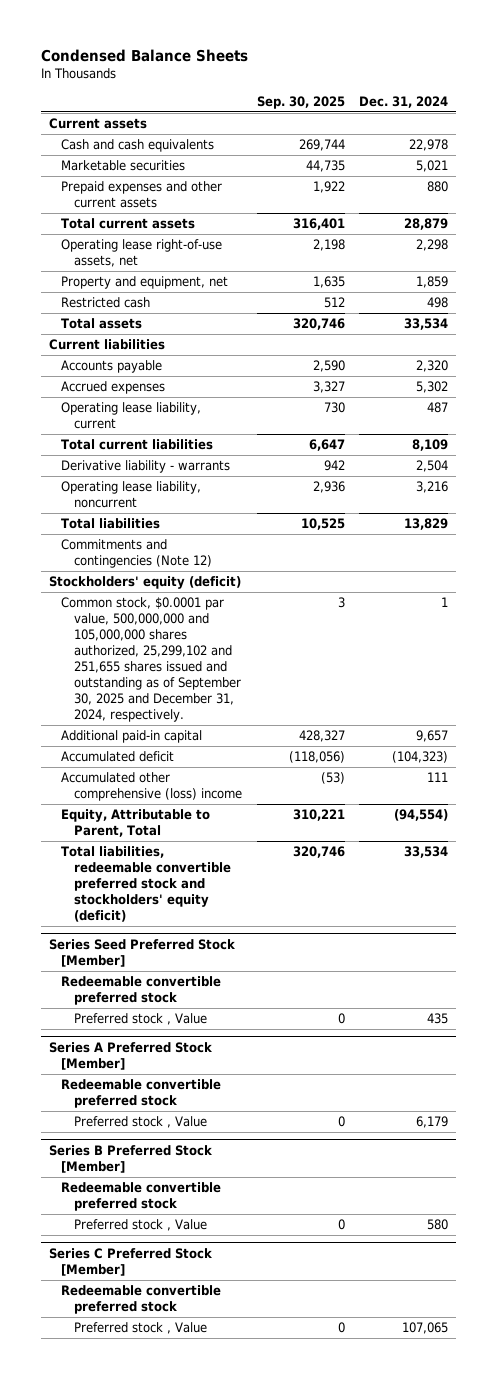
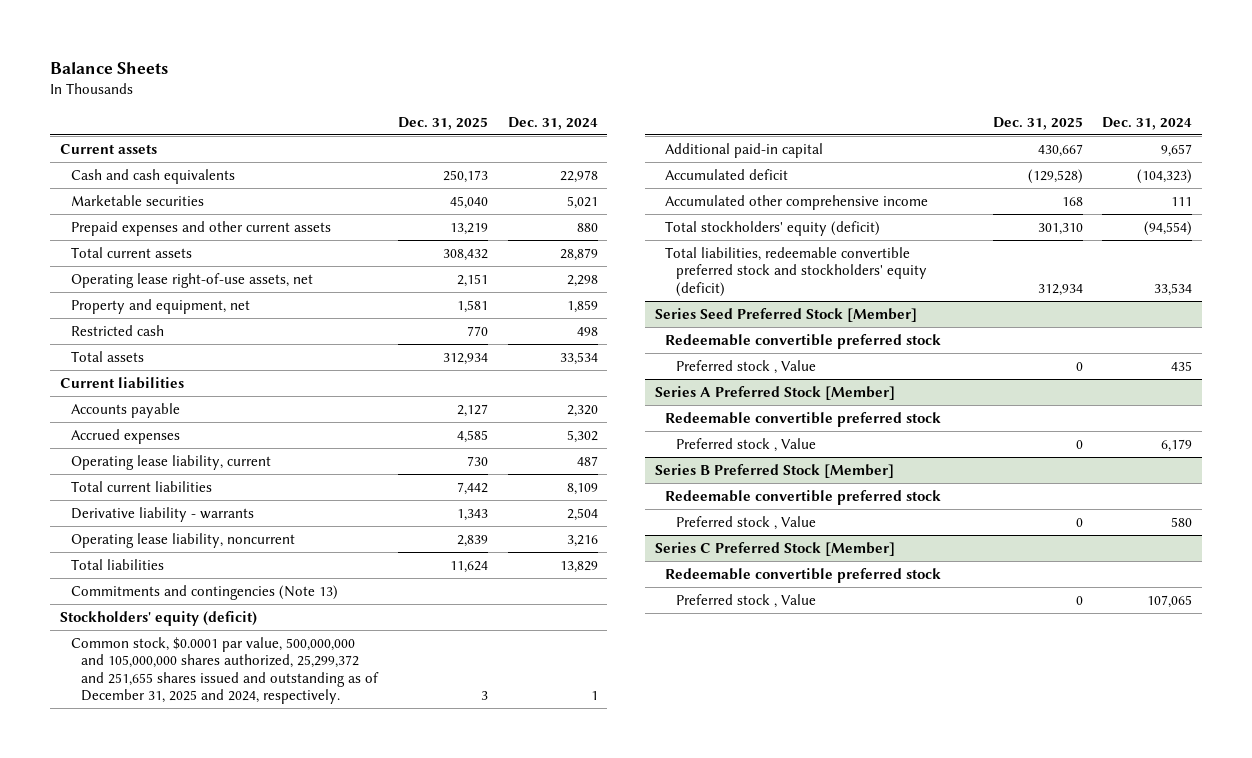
[41,48,249,62] Condensed Balance Sheets -> [50,61,169,74] Balance Sheets
[256,95,345,109] Sep. 30, 2025 -> none
none -> [397,116,488,130] Dec. 31, 2025
[61,539,213,569] Commitments and contingencies (Note 12) -> [70,584,338,600] Commitments and contingencies (Note 13)
[61,597,242,722] Common stock, $0.0001 par value, 500,000,000 and 105,000,000 shares authorized, 25,299,102 and 251,655 shares issued and outstanding as of September 30, 2025 and December 31, 2024, respectively. -> [70,636,380,704] Common stock, $0.0001 par value, 500,000,000 and 105,000,000 shares authorized, 25,299,372 and 251,655 shares issued and outstanding as of December 31, 2025 and 2024, respectively.
[61,772,243,802] Accumulated other comprehensive (loss) income -> [665,194,929,210] Accumulated other comprehensive income
[61,809,211,838] Equity, Attributable to Parent, Total -> [665,220,881,236] Total stockholders' equity (deficit)

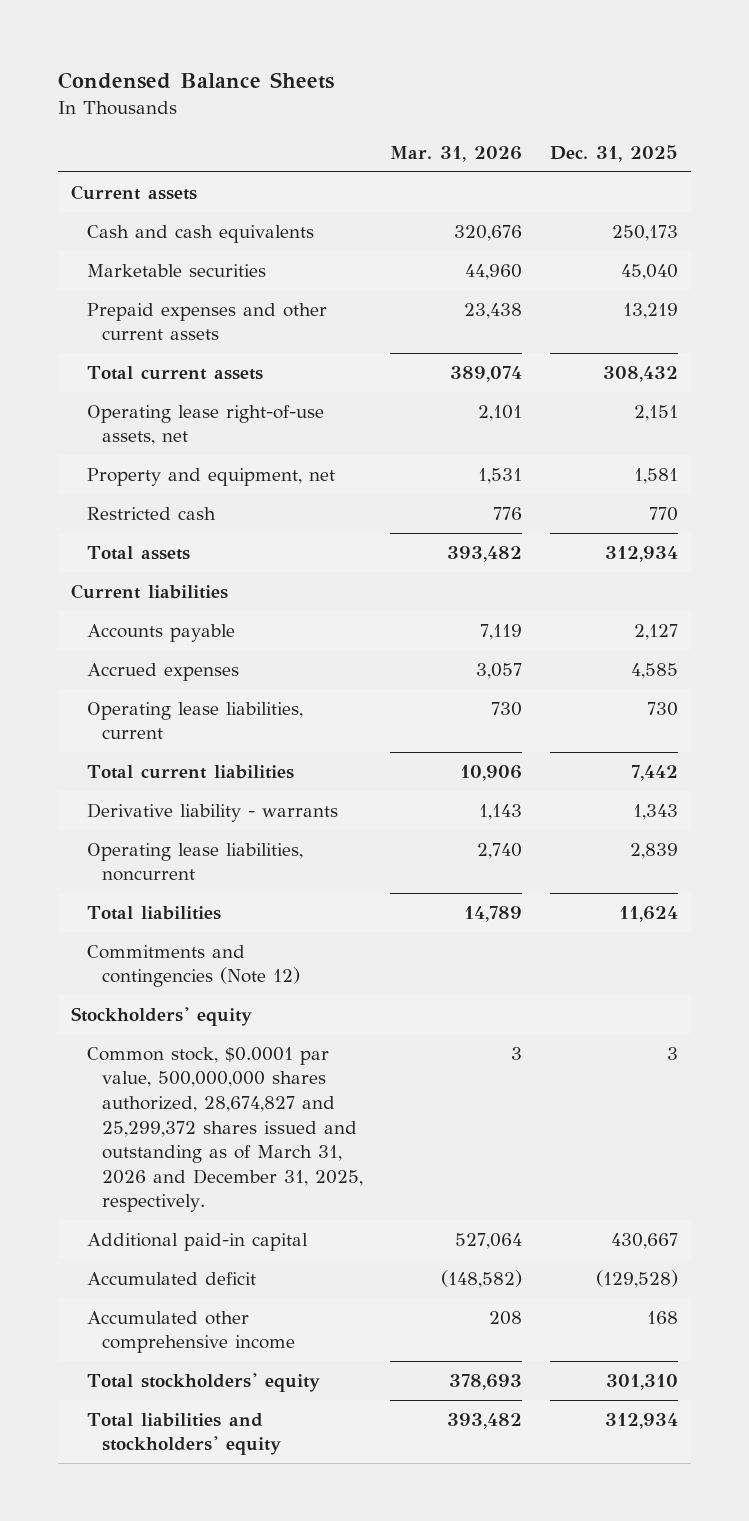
[50,61,169,74] Balance Sheets -> [57,71,334,89] Condensed Balance Sheets
[507,116,598,130] Dec. 31, 2024 -> none
none -> [390,145,523,162] Mar. 31, 2026
[70,454,271,470] Operating lease liability, current -> [86,701,303,740] Operating lease liabilities, current
[70,532,295,548] Operating lease liability, noncurrent -> [86,842,303,882] Operating lease liabilities, noncurrent
[70,584,338,600] Commitments and contingencies (Note 13) -> [86,944,301,988] Commitments and contingencies (Note 12)
[60,610,258,626] Stockholders' equity (deficit) -> [71,1006,253,1026] Stockholders' equity
[70,636,380,704] Common stock, $0.0001 par value, 500,000,000 and 105,000,000 shares authorized, 25,299,372 and 251,655 shares issued and outstanding as of December 31, 2025 and 2024, respectively. -> [86,1046,364,1213] Common stock, $0.0001 par value, 500,000,000 shares authorized, 28,674,827 and 25,299,372 shares issued and outstanding as of March 31, 2026 and December 31, 2025, respectively.
[654,307,917,322] Series Seed Preferred Stock [Member] -> none
[665,333,942,349] Redeemable convertible preferred stock -> none
[676,359,817,374] Preferred stock , Value -> none
[654,385,895,400] Series A Preferred Stock [Member] -> none
[665,411,942,427] Redeemable convertible preferred stock -> none
[676,437,817,452] Preferred stock , Value -> none
[654,463,894,478] Series B Preferred Stock [Member] -> none
[665,489,942,505] Redeemable convertible preferred stock -> none
[676,515,817,530] Preferred stock , Value -> none
[654,541,895,556] Series C Preferred Stock [Member] -> none
[665,567,942,583] Redeemable convertible preferred stock -> none
[676,593,817,608] Preferred stock , Value -> none
[665,220,881,236] Total stockholders' equity (deficit) -> [86,1372,320,1392] Total stockholders' equity
[665,246,928,297] Total liabilities, redeemable convertible preferred stock and stockholders' equity (deficit) -> [86,1412,282,1456] Total liabilities and stockholders' equity

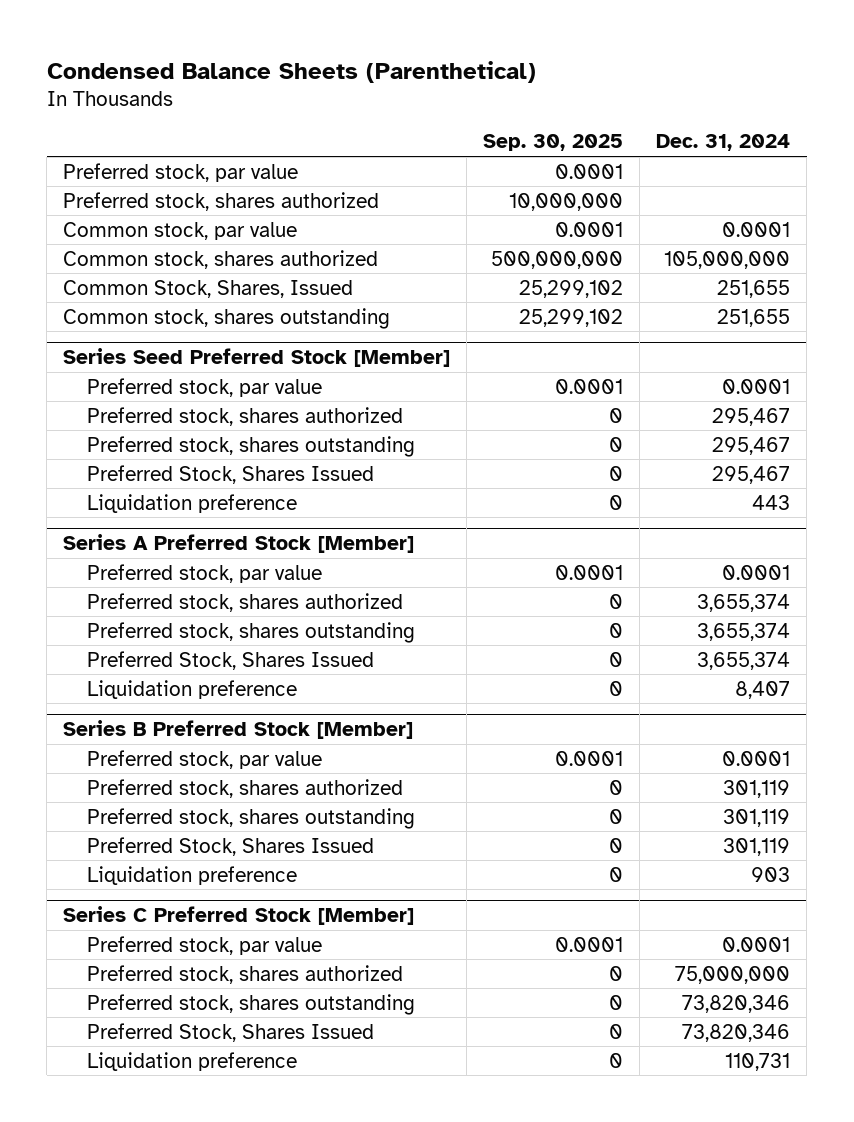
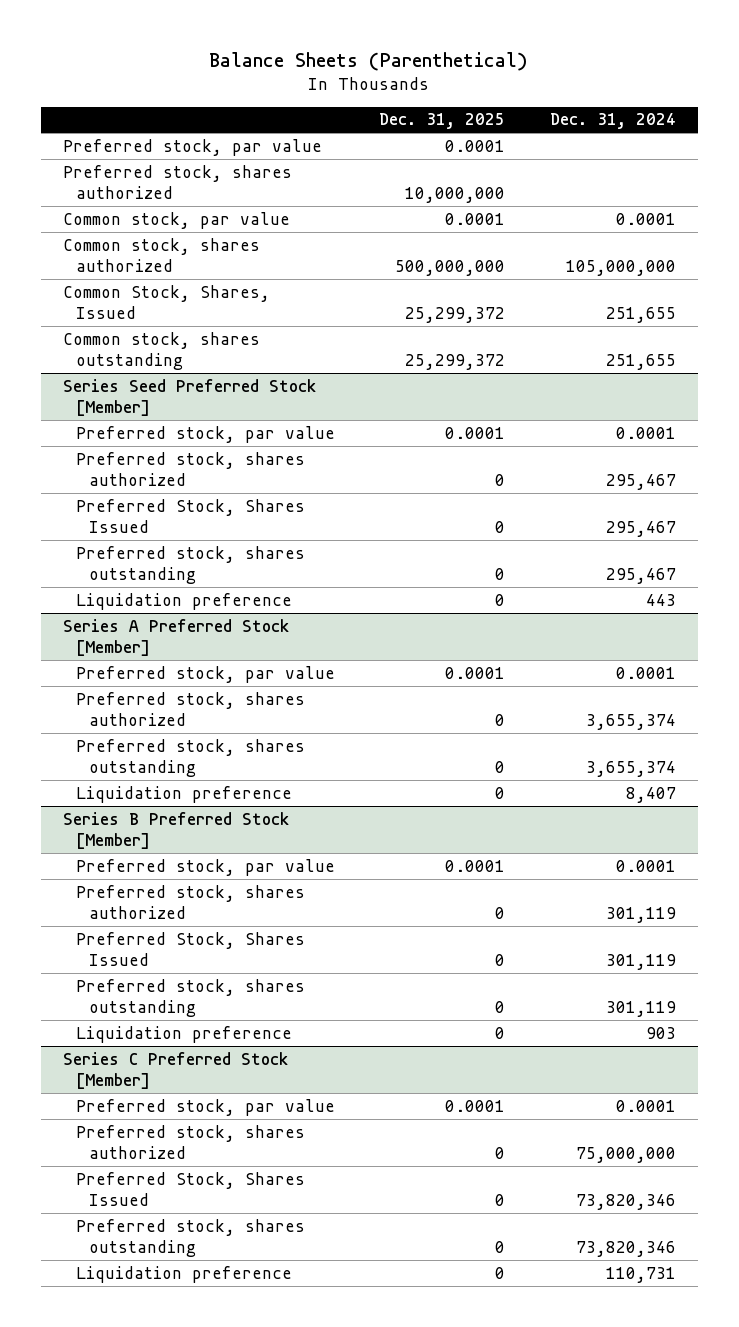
[46,60,536,83] Condensed Balance Sheets (Parenthetical) -> [209,52,529,72] Balance Sheets (Parenthetical)
[483,134,624,152] Sep. 30, 2025 -> none
none -> [379,113,506,130] Dec. 31, 2025
[86,435,415,457] Preferred stock, shares outstanding -> [76,545,306,585] Preferred stock, shares outstanding
[86,650,374,670] Preferred Stock, Shares Issued -> none
[86,807,415,829] Preferred stock, shares outstanding -> [76,978,306,1018] Preferred stock, shares outstanding
[86,993,415,1015] Preferred stock, shares outstanding -> [76,1218,306,1258] Preferred stock, shares outstanding

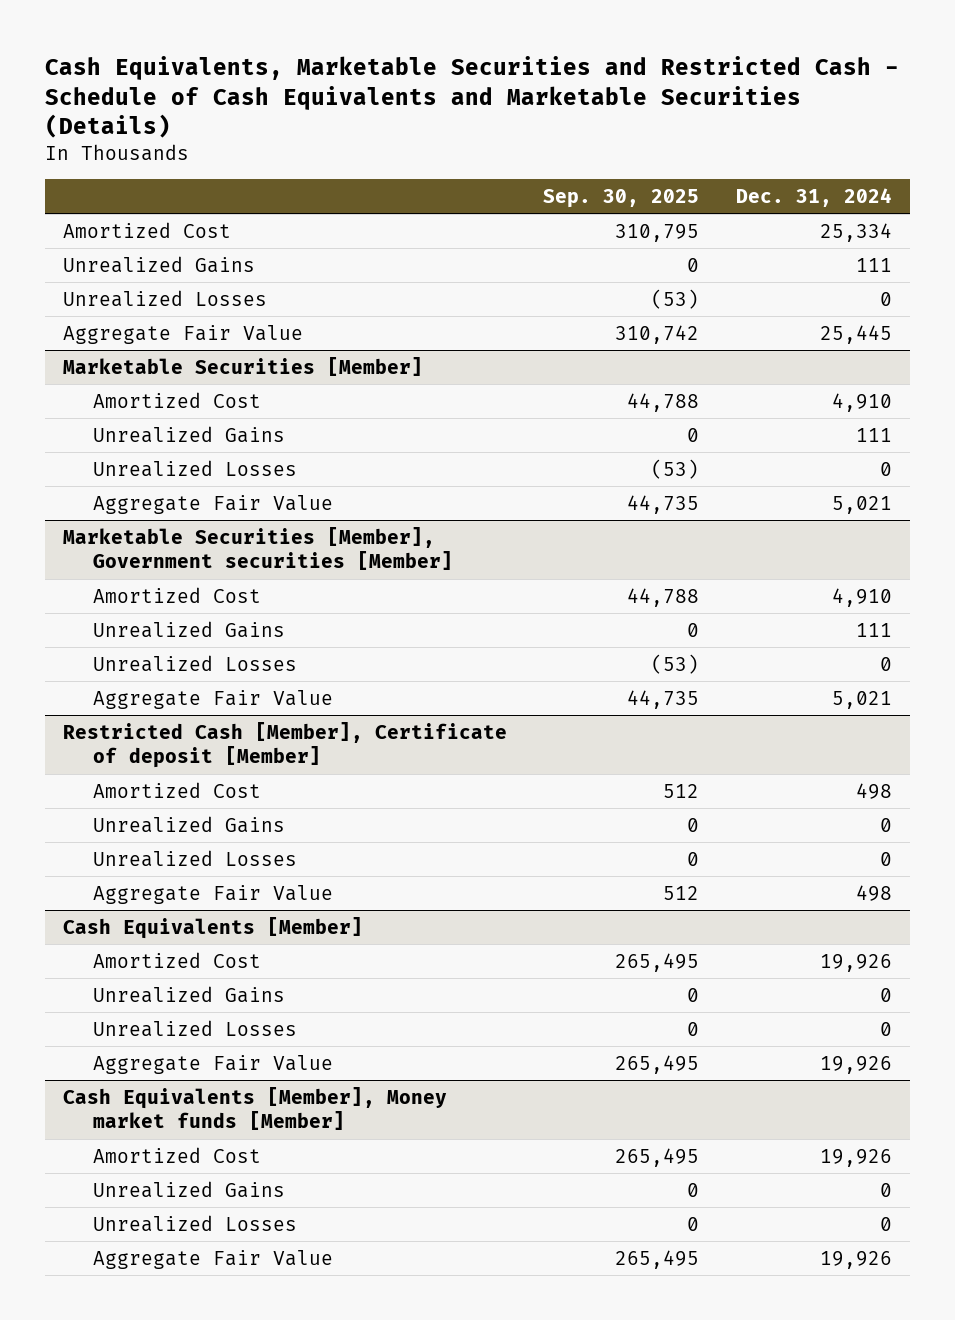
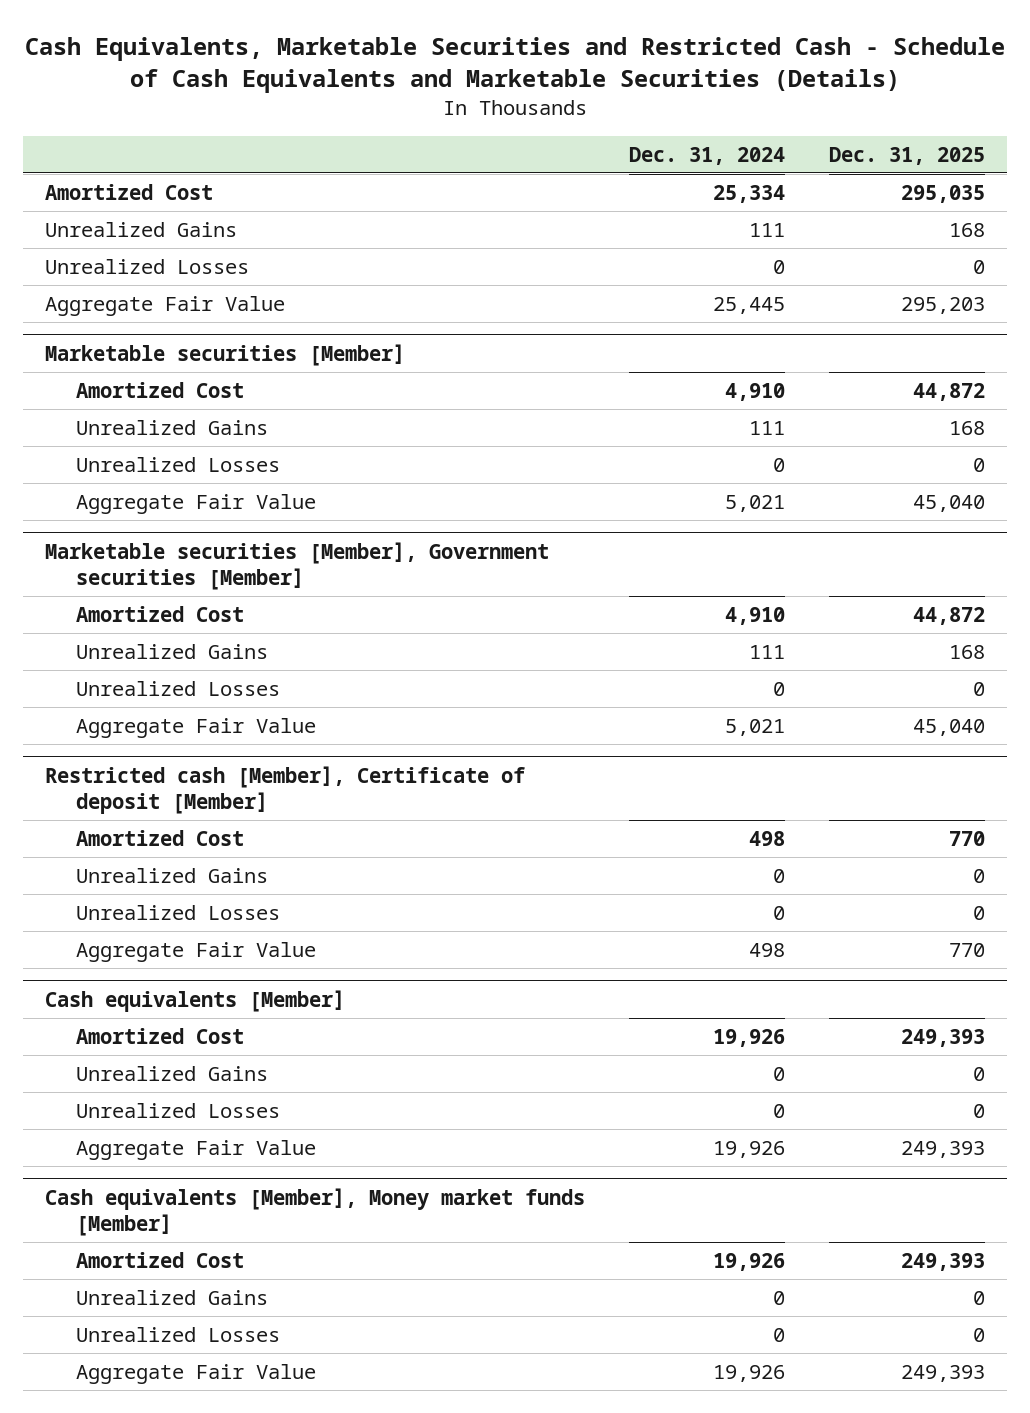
[543,188,700,208] Sep. 30, 2025 -> none
none -> [828,146,985,165] Dec. 31, 2025
[63,356,424,376] Marketable Securities [Member] -> [45,343,406,366] Marketable securities [Member]
[63,526,454,571] Marketable Securities [Member], Government securities [Member] -> [45,541,550,590] Marketable securities [Member], Government securities [Member]
[63,721,508,769] Restricted Cash [Member], Certificate of deposit [Member] -> [45,765,526,814] Restricted cash [Member], Certificate of deposit [Member]
[63,916,364,939] Cash Equivalents [Member] -> [45,989,346,1012] Cash equivalents [Member]
[63,1086,448,1131] Cash Equivalents [Member], Money market funds [Member] -> [45,1187,586,1236] Cash equivalents [Member], Money market funds [Member]

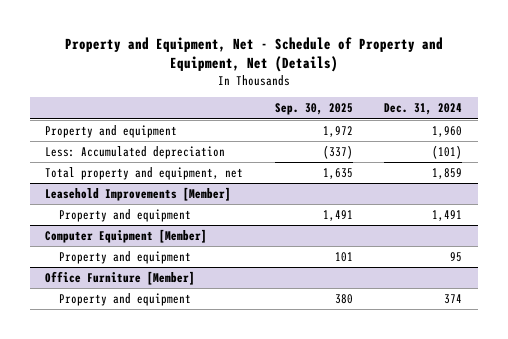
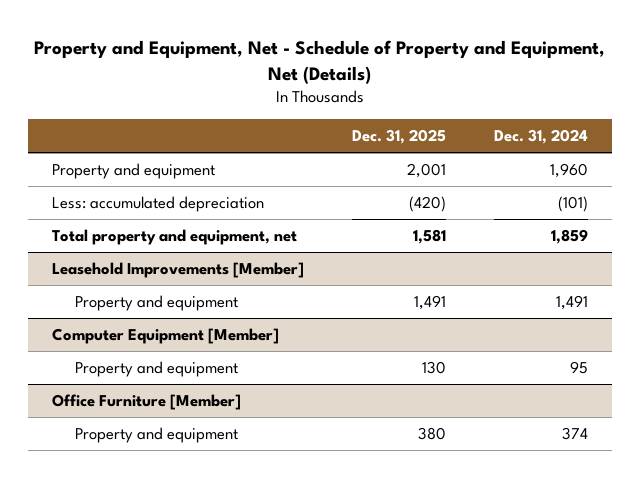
[274,103,353,116] Sep. 30, 2025 -> none
none -> [352,128,447,144] Dec. 31, 2025
[45,145,226,159] Less: Accumulated depreciation -> [52,196,265,213] Less: accumulated depreciation

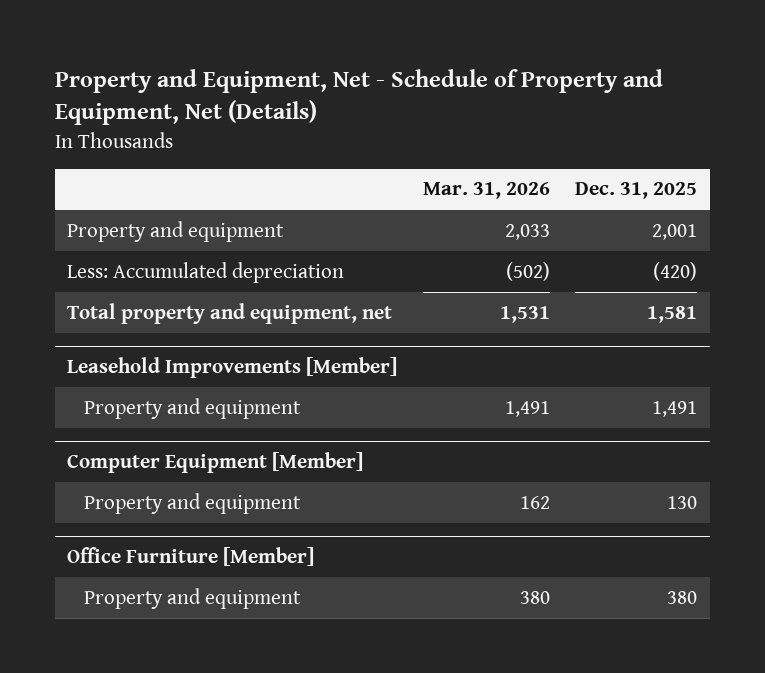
[494,128,589,144] Dec. 31, 2024 -> none
none -> [422,182,550,200] Mar. 31, 2026
[52,196,265,213] Less: accumulated depreciation -> [67,261,345,283] Less: Accumulated depreciation

